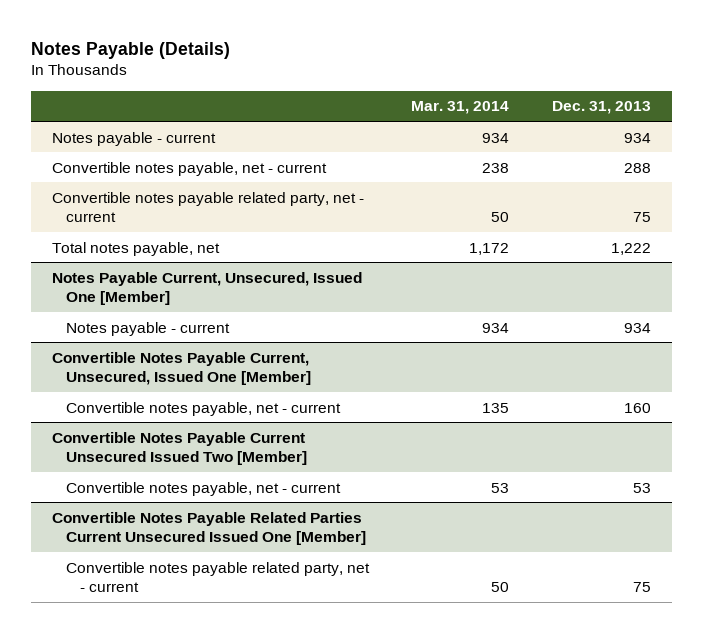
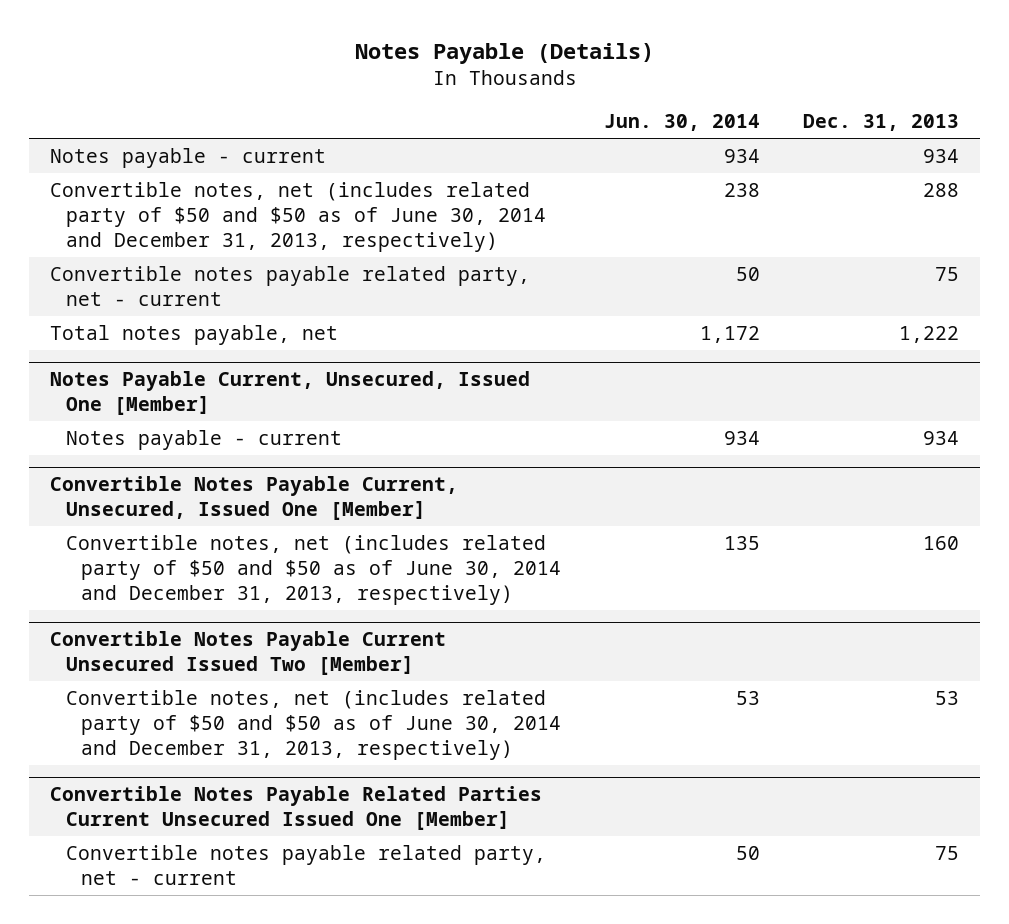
[411,101,510,115] Mar. 31, 2014 -> none
none -> [604,114,761,132] Jun. 30, 2014
[52,161,328,176] Convertible notes payable, net - current -> [50,181,546,252] Convertible notes, net (includes related party of $50 and $50 as of June 30, 2014 and December 31, 2013, respectively)
[65,401,341,416] Convertible notes payable, net - current -> [65,534,562,605] Convertible notes, net (includes related party of $50 and $50 as of June 30, 2014 and December 31, 2013, respectively)
[65,481,341,496] Convertible notes payable, net - current -> [65,689,562,760] Convertible notes, net (includes related party of $50 and $50 as of June 30, 2014 and December 31, 2013, respectively)

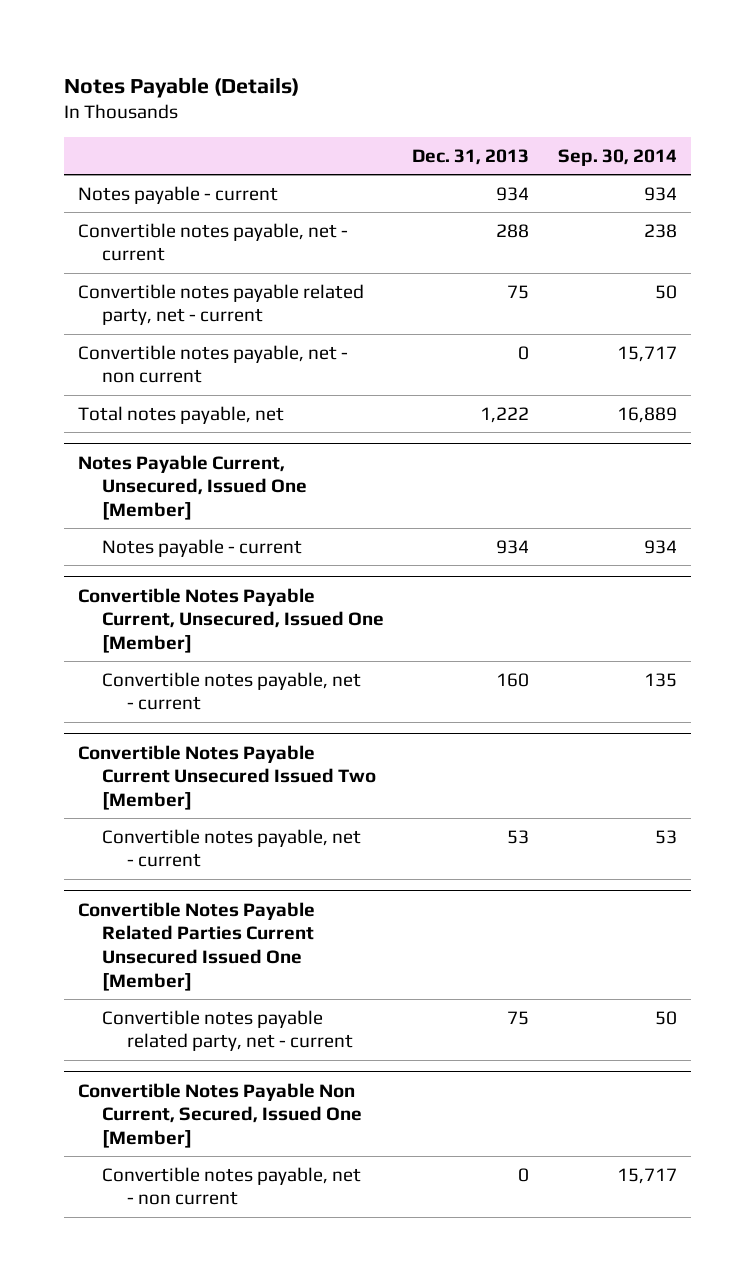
[604,114,761,132] Jun. 30, 2014 -> none
none -> [557,148,677,166] Sep. 30, 2014
[50,181,546,252] Convertible notes, net (includes related party of $50 and $50 as of June 30, 2014 and December 31, 2013, respectively) -> [77,222,348,262] Convertible notes payable, net - current
none -> [77,344,348,384] Convertible notes payable, net - non current
[65,534,562,605] Convertible notes, net (includes related party of $50 and $50 as of June 30, 2014 and December 31, 2013, respectively) -> [102,671,362,711] Convertible notes payable, net - current
[65,689,562,760] Convertible notes, net (includes related party of $50 and $50 as of June 30, 2014 and December 31, 2013, respectively) -> [102,828,362,868] Convertible notes payable, net - current
none -> [77,1082,363,1148] Convertible Notes Payable Non Current, Secured, Issued One [Member]
none -> [102,1166,362,1206] Convertible notes payable, net - non current

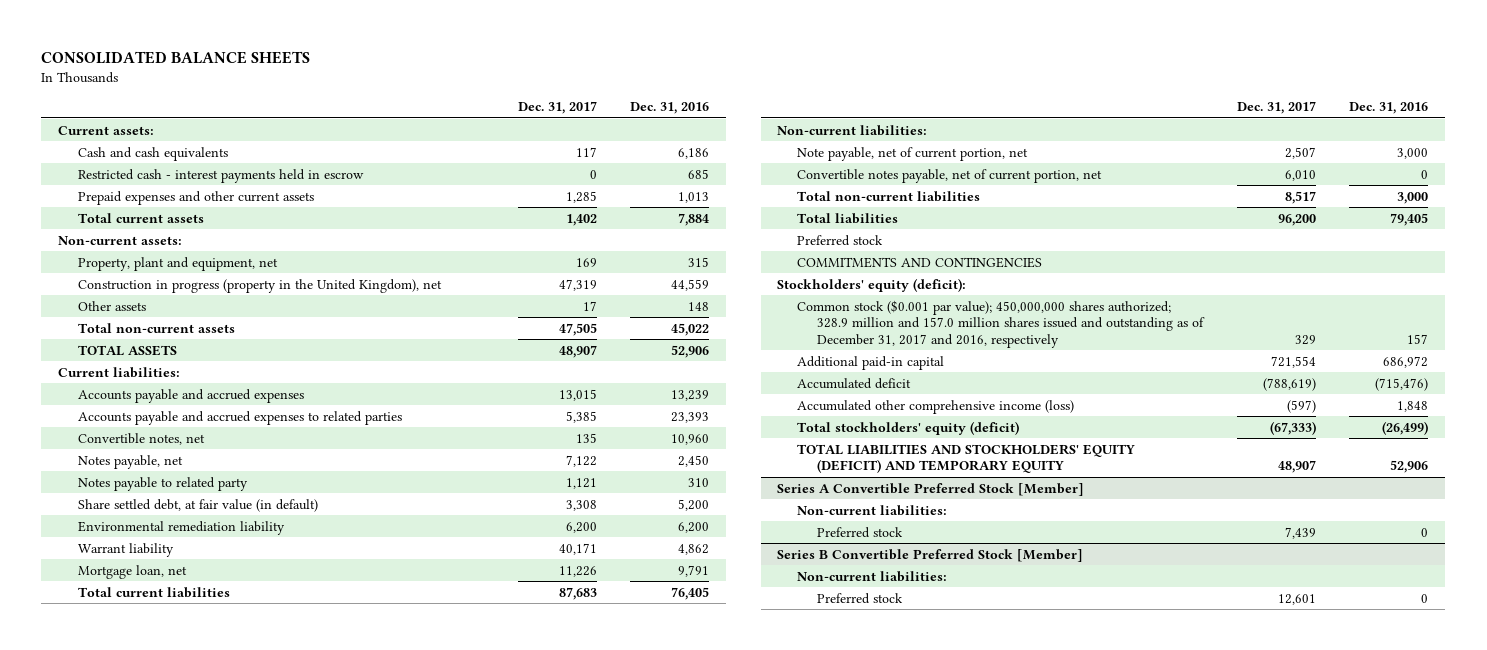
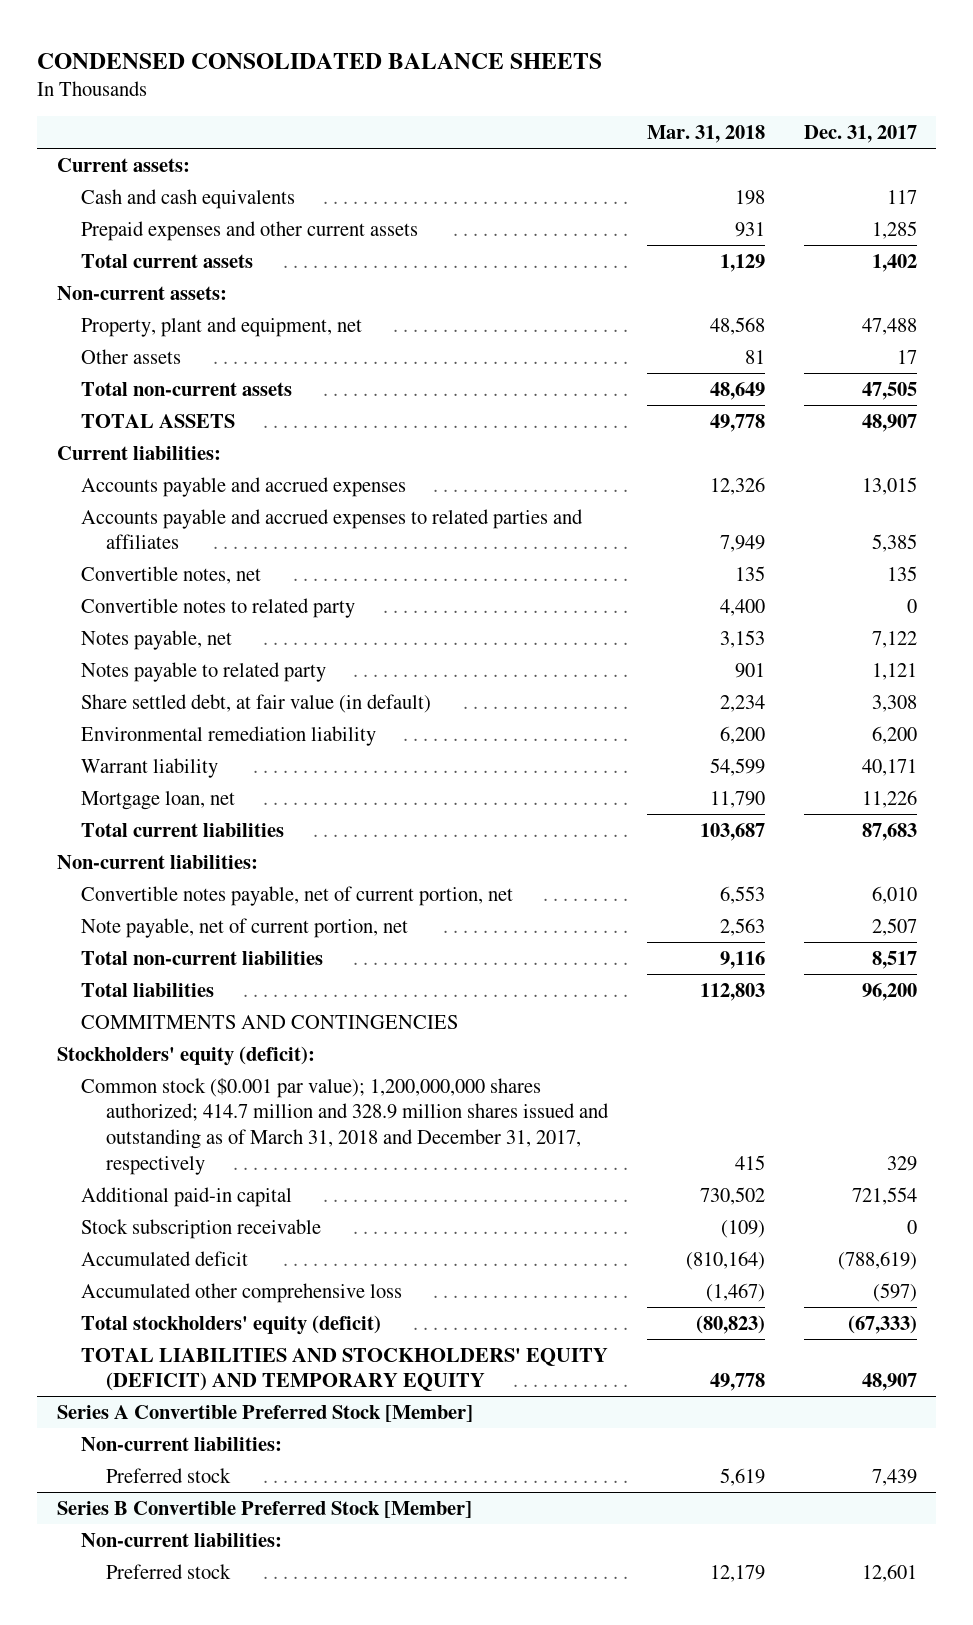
[41,50,311,64] CONSOLIDATED BALANCE SHEETS -> [37,52,603,69] CONDENSED CONSOLIDATED BALANCE SHEETS
[630,102,710,115] Dec. 31, 2016 -> none
none -> [646,124,765,143] Mar. 31, 2018
[78,168,365,183] Restricted cash - interest payments held in escrow -> none
[78,278,443,293] Construction in progress (property in the United Kingdom), net -> none
[575,257,597,267] 169 -> [861,317,917,335] 47,488
[78,410,403,425] Accounts payable and accrued expenses to related parties -> [81,508,584,550] Accounts payable and accrued expenses to related parties and affiliates
none -> [81,597,356,618] Convertible notes to related party
[797,146,1029,161] Note payable, net of current portion, net -> [81,917,409,938] Note payable, net of current portion, net
[797,234,884,246] Preferred stock -> none
[797,299,1206,348] Common stock ($0.001 par value); 450,000,000 shares authorized; 328.9 million and 157.0 million shares issued and outstanding as of December 31, 2017 and 2016, respectively -> [81,1077,609,1175] Common stock ($0.001 par value); 1,200,000,000 shares authorized; 414.7 million and 328.9 million shares issued and outstanding as of March 31, 2018 and December 31, 2017, respectively
none -> [81,1218,322,1239] Stock subscription receivable
[797,399,1075,414] Accumulated other comprehensive income (loss) -> [81,1282,403,1303] Accumulated other comprehensive loss

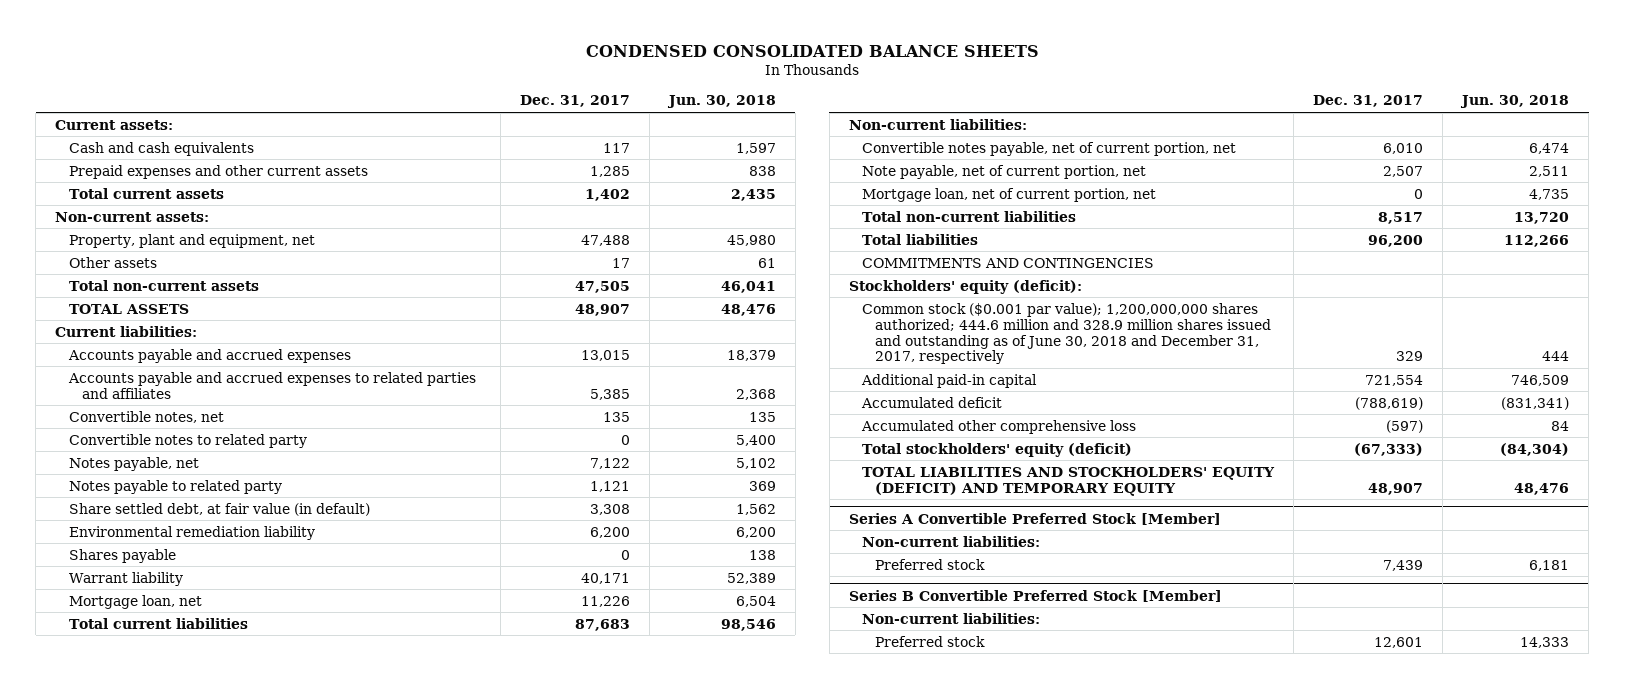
[646,124,765,143] Mar. 31, 2018 -> none
none -> [666,95,776,109] Jun. 30, 2018
none -> [68,548,176,563] Shares payable
none -> [861,187,1156,202] Mortgage loan, net of current portion, net
[81,1077,609,1175] Common stock ($0.001 par value); 1,200,000,000 shares authorized; 414.7 million and 328.9 million shares issued and outstanding as of March 31, 2018 and December 31, 2017, respectively -> [861,302,1272,365] Common stock ($0.001 par value); 1,200,000,000 shares authorized; 444.6 million and 328.9 million shares issued and outstanding as of June 30, 2018 and December 31, 2017, respectively
[81,1218,322,1239] Stock subscription receivable -> none

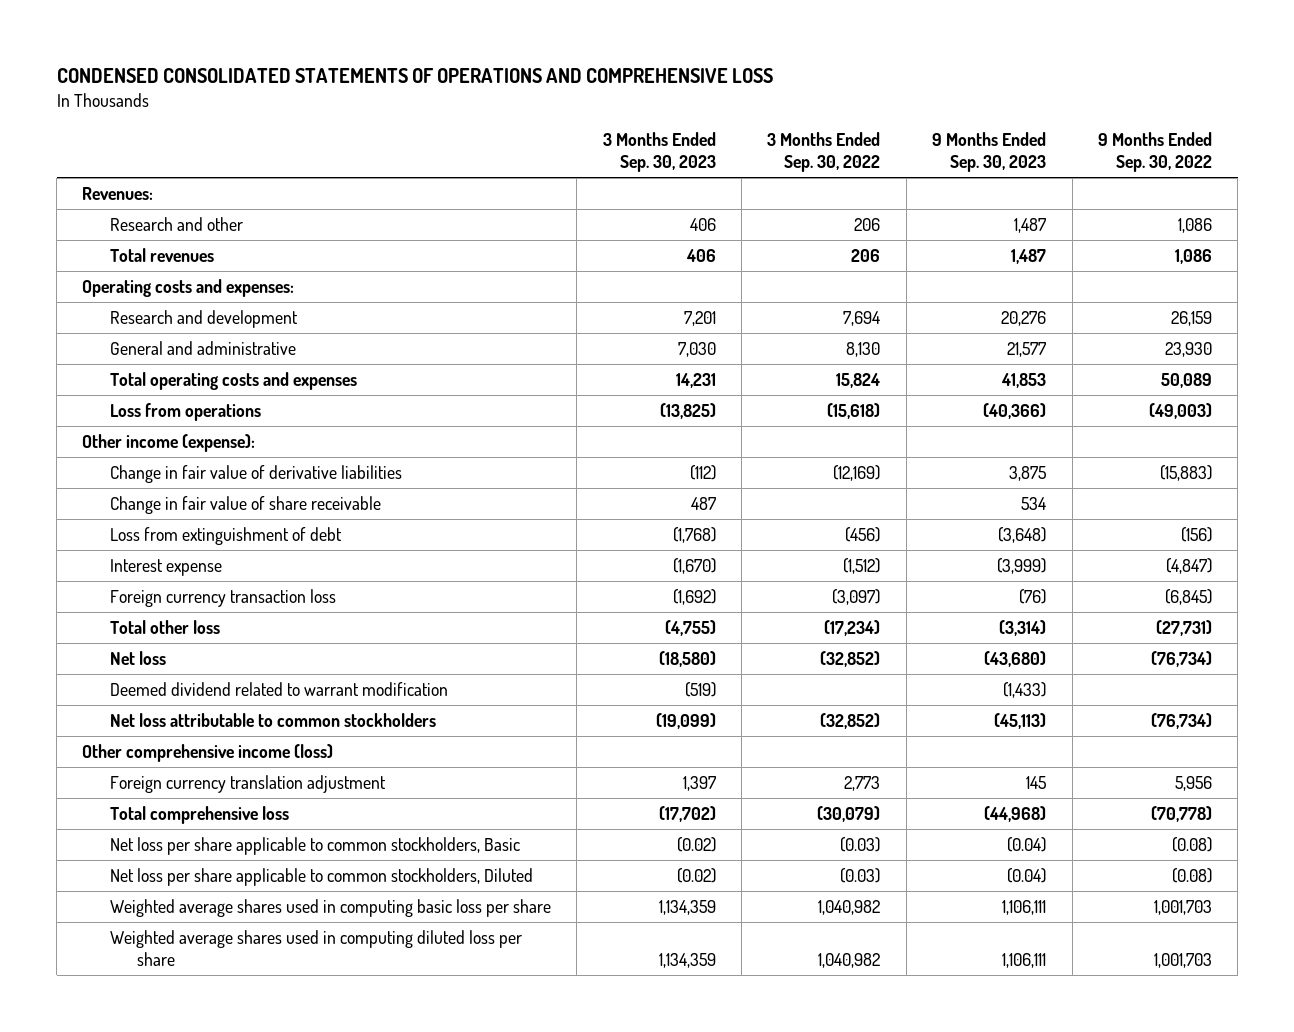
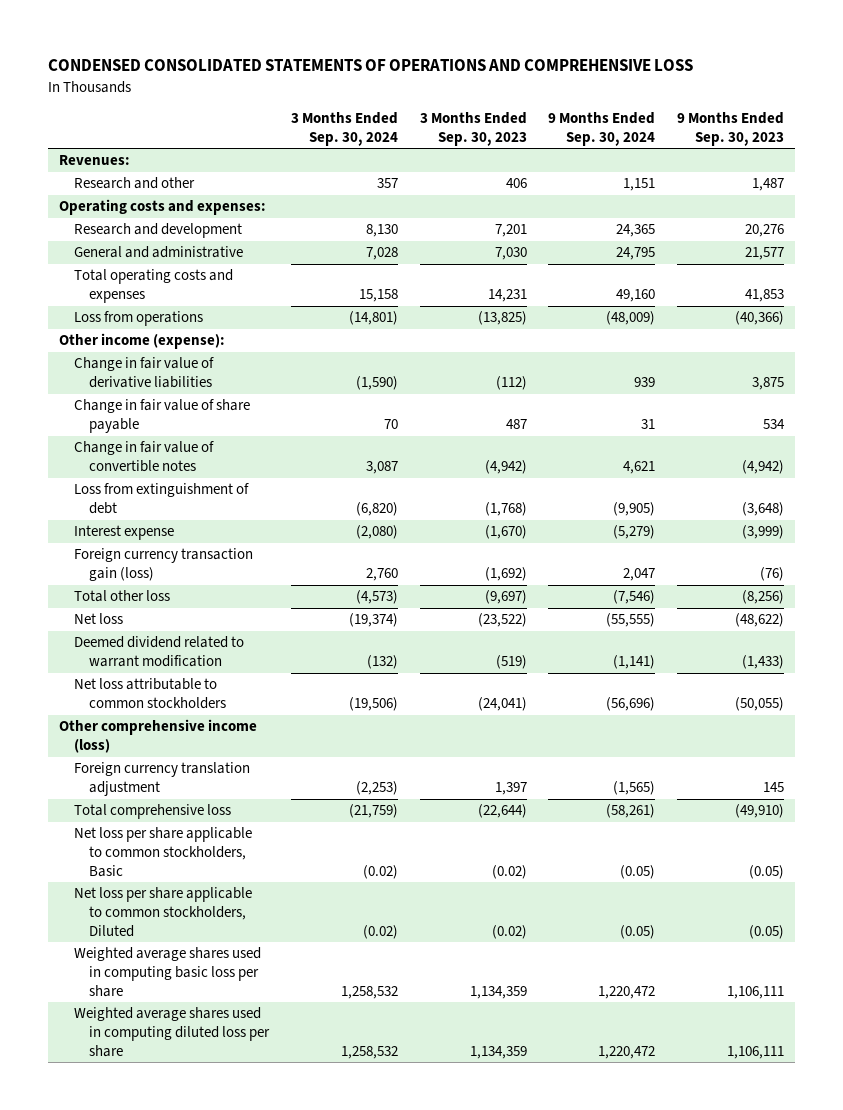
[767,131,881,173] 3 Months Ended Sep. 30, 2022 -> none
[1097,131,1212,173] 9 Months Ended Sep. 30, 2022 -> none
none -> [290,112,398,146] 3 Months Ended Sep. 30, 2024
none -> [548,112,656,146] 9 Months Ended Sep. 30, 2024
[109,247,214,262] Total revenues -> none
[109,495,381,514] Change in fair value of share receivable -> [74,399,251,434] Change in fair value of share payable
none -> [74,441,215,473] Change in fair value of convertible notes
[109,588,336,607] Foreign currency transaction loss -> [74,548,254,582] Foreign currency transaction gain (loss)
[664,619,716,636] (4,755) -> [484,590,527,605] (9,697)
[999,619,1047,636] (3,314) -> [741,590,784,605] (8,256)
[658,650,716,667] (18,580) -> [477,613,527,628] (23,522)
[984,650,1047,667] (43,680) -> [734,613,784,628] (48,622)
[655,712,716,729] (19,099) -> [477,697,527,712] (24,041)
[994,712,1047,729] (45,113) -> [734,697,784,712] (50,055)
[658,805,716,822] (17,702) -> [477,804,527,819] (22,644)
[984,805,1047,822] (44,968) -> [734,804,784,819] (49,910)
[1007,836,1047,852] (0.04) -> [748,864,784,879] (0.05)
[1007,867,1047,883] (0.04) -> [748,924,784,939] (0.05)

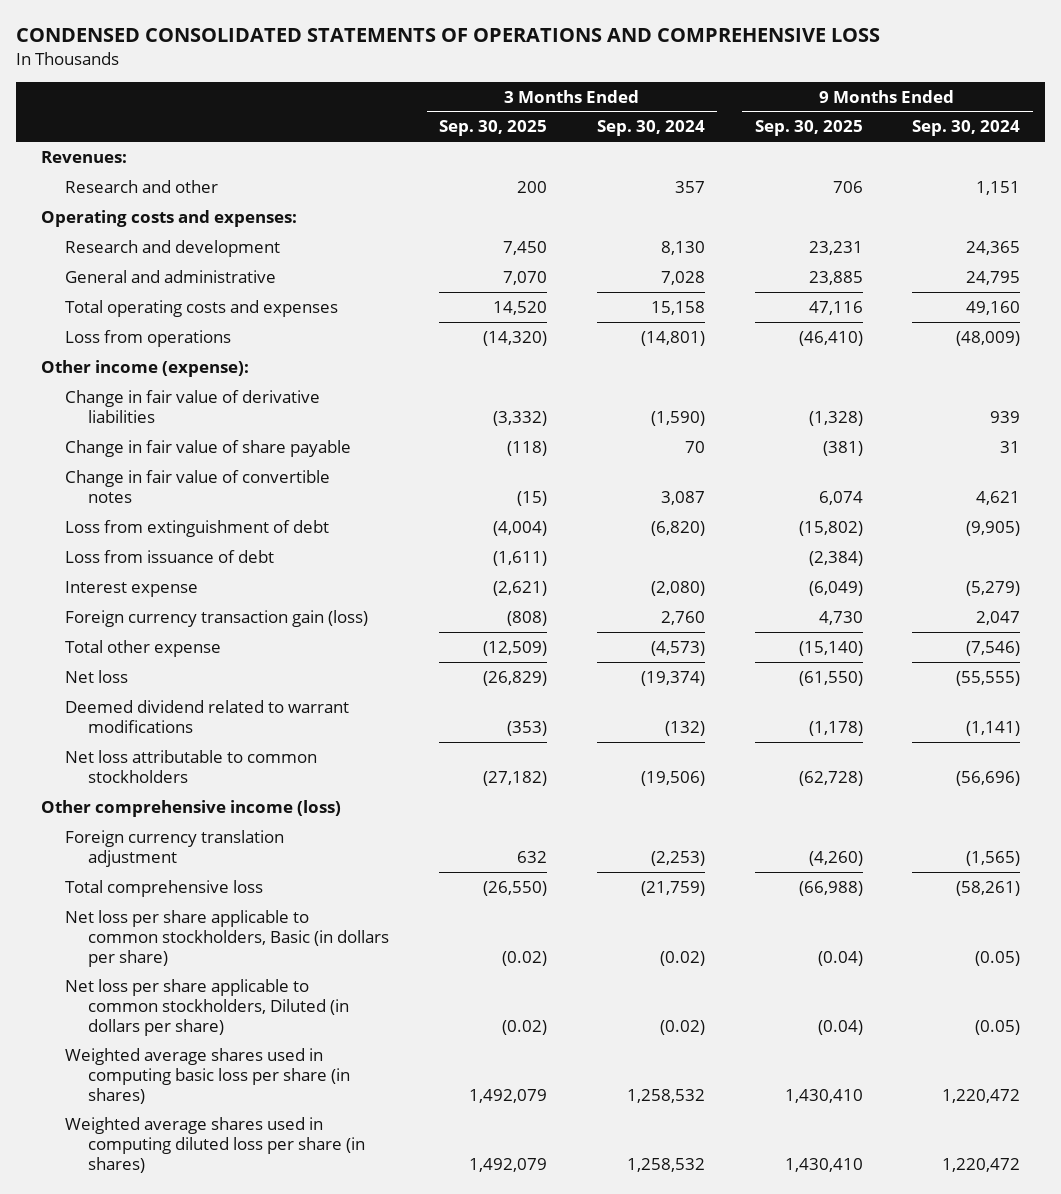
[419,112,527,146] 3 Months Ended Sep. 30, 2023 -> none
[676,112,784,146] 9 Months Ended Sep. 30, 2023 -> none
none -> [439,120,548,137] Sep. 30, 2025
none -> [754,120,863,137] Sep. 30, 2025
none -> [64,549,274,563] Loss from issuance of debt
[74,590,171,603] Total other loss -> [64,639,221,657] Total other expense
[74,636,245,668] Deemed dividend related to warrant modification -> [64,699,349,733] Deemed dividend related to warrant modifications
[74,827,253,877] Net loss per share applicable to common stockholders, Basic -> [64,909,390,967] Net loss per share applicable to common stockholders, Basic (in dollars per share)
[74,887,253,937] Net loss per share applicable to common stockholders, Diluted -> [64,978,350,1036] Net loss per share applicable to common stockholders, Diluted (in dollars per share)
[74,947,262,997] Weighted average shares used in computing basic loss per share -> [64,1047,351,1104] Weighted average shares used in computing basic loss per share (in shares)
[74,1007,271,1057] Weighted average shares used in computing diluted loss per share -> [64,1116,366,1173] Weighted average shares used in computing diluted loss per share (in shares)

